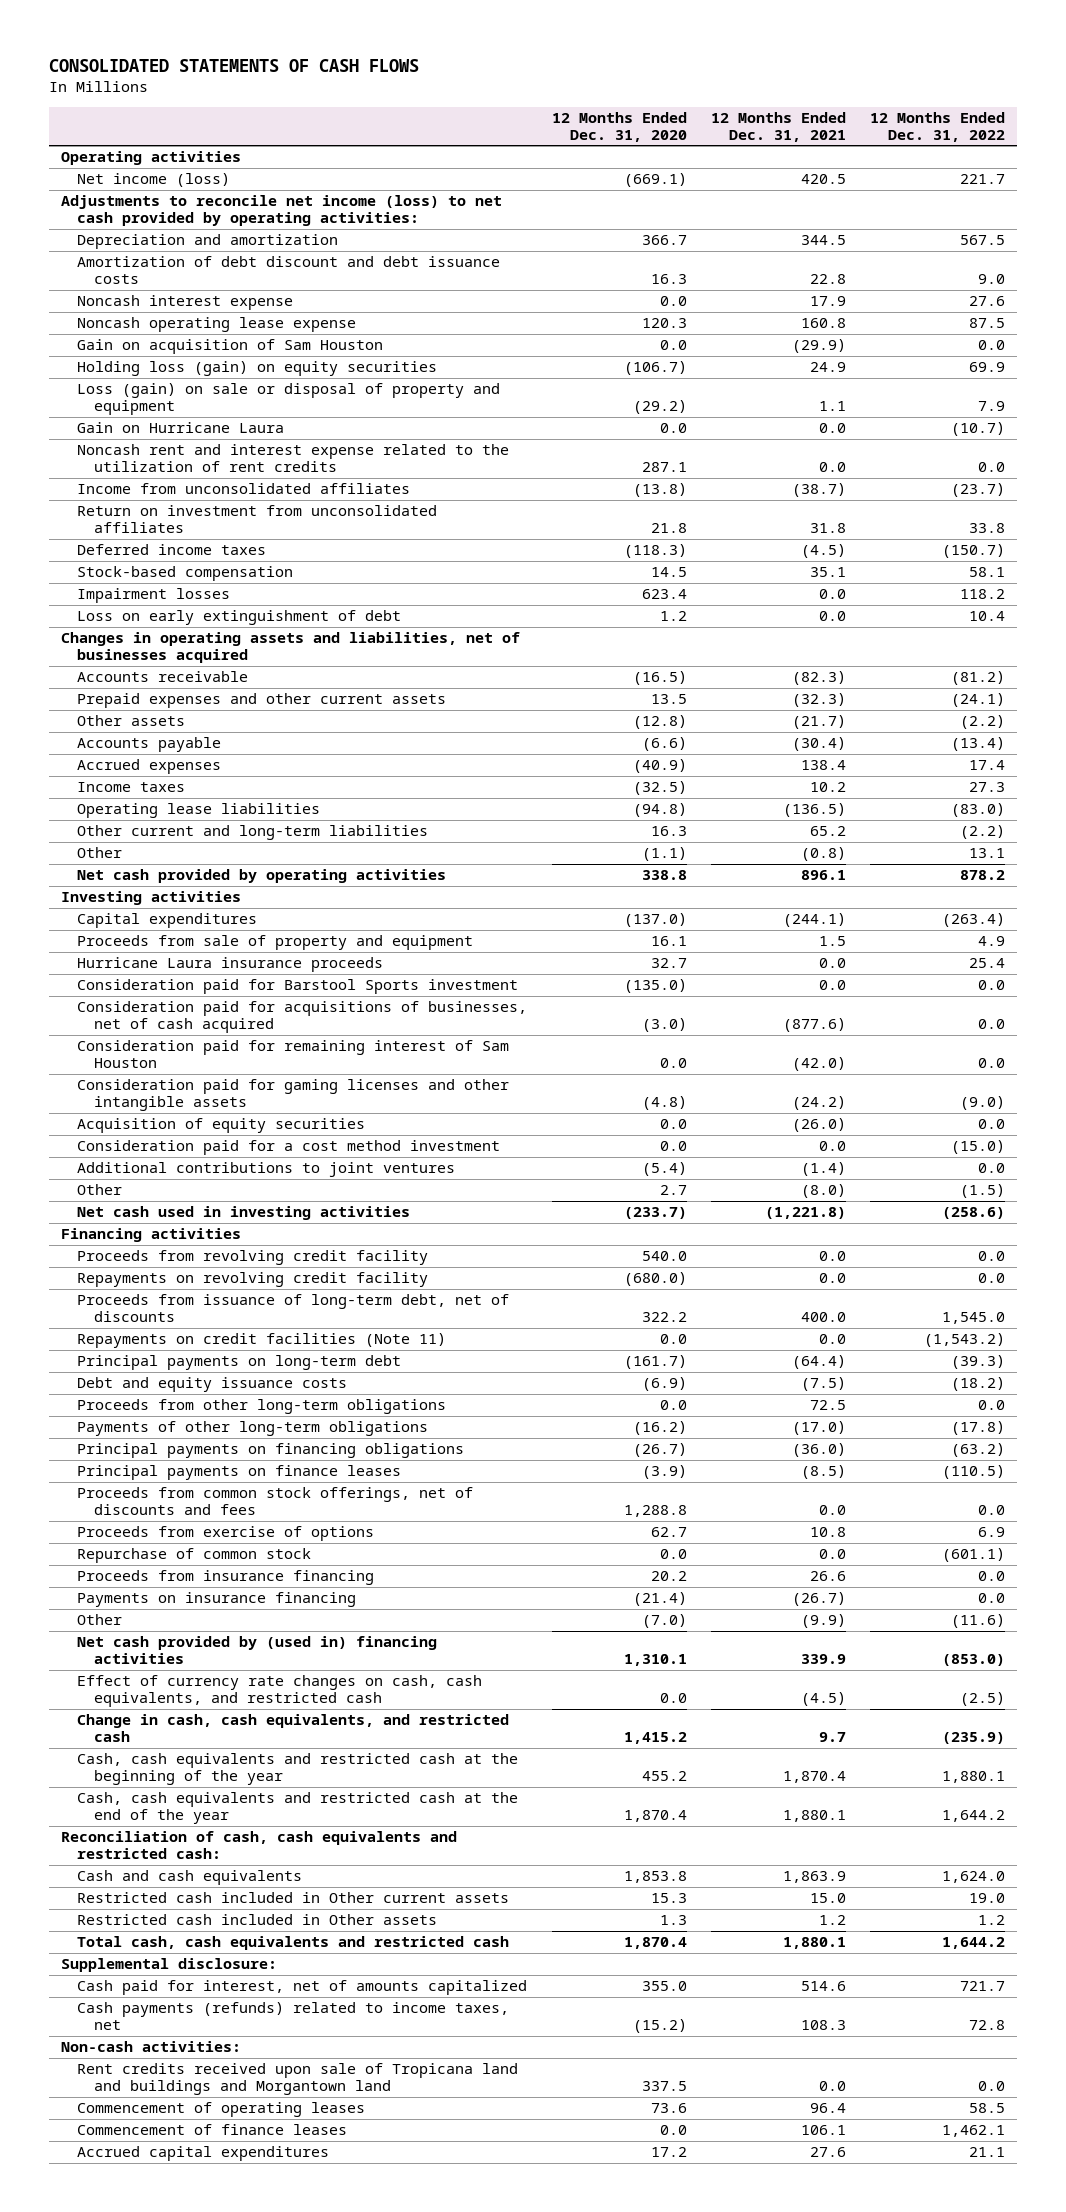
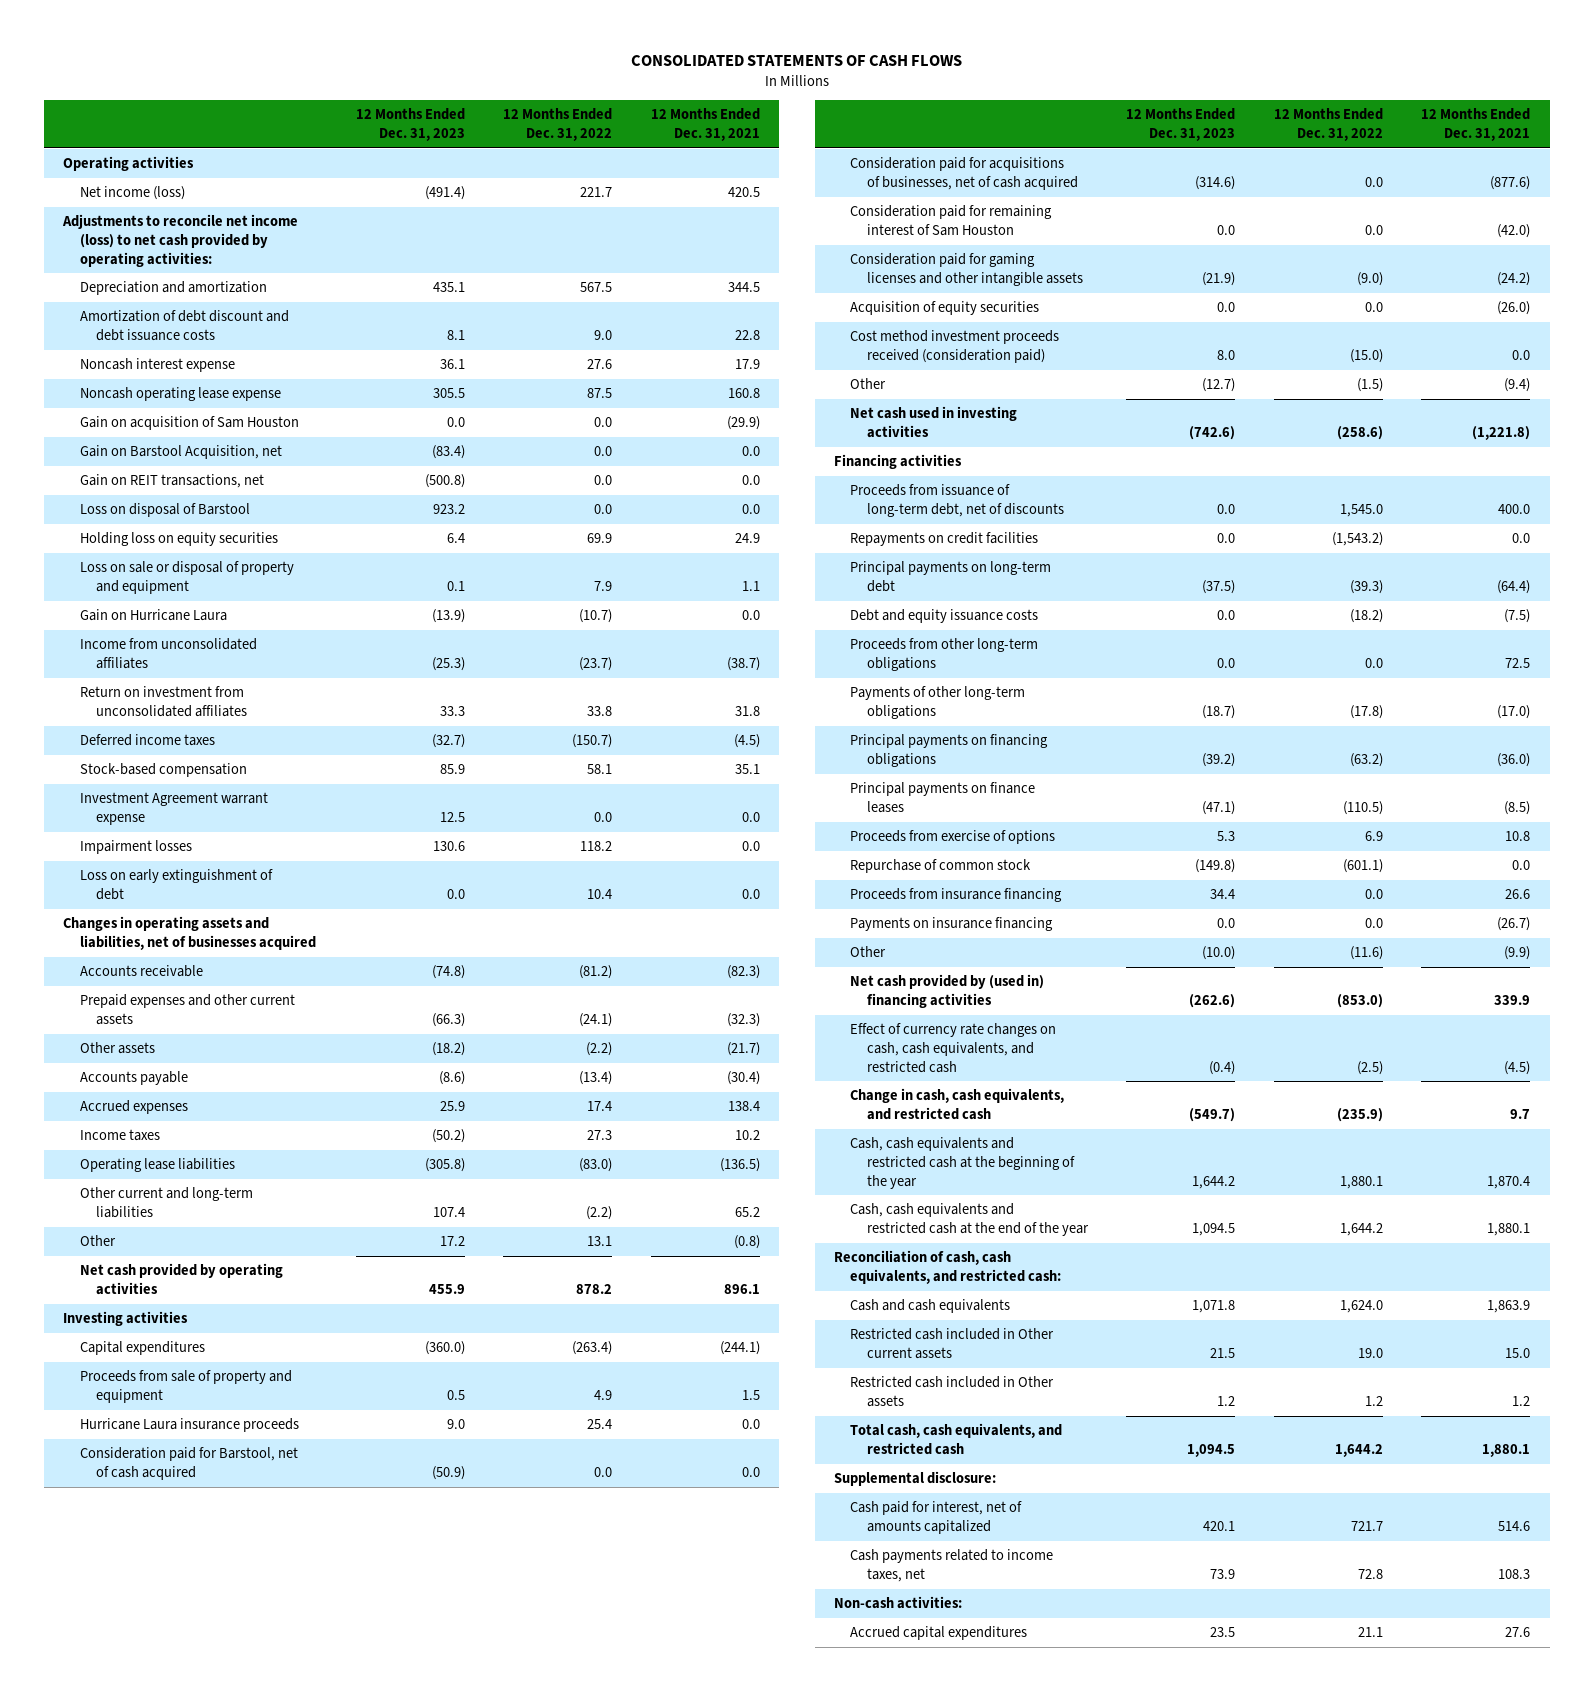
[551,111,687,142] 12 Months Ended Dec. 31, 2020 -> none
none -> [355,108,465,142] 12 Months Ended Dec. 31, 2023
none -> [79,445,282,460] Gain on Barstool Acquisition, net
none -> [79,474,264,489] Gain on REIT transactions, net
none -> [79,503,250,518] Loss on disposal of Barstool
[77,361,438,377] Holding loss (gain) on equity securities -> [79,532,278,547] Holding loss on equity securities
[77,383,501,416] Loss (gain) on sale or disposal of property and equipment -> [79,561,294,594] Loss on sale or disposal of property and equipment
[77,444,510,473] Noncash rent and interest expense related to the utilization of rent credits -> none
none -> [79,792,268,825] Investment Agreement warrant expense
[77,979,519,995] Consideration paid for Barstool Sports investment -> none
none -> [79,1447,298,1480] Consideration paid for Barstool, net of cash acquired
[77,1162,456,1178] Additional contributions to joint ventures -> none
[77,1140,501,1156] Consideration paid for a cost method investment -> [850,330,1060,363] Cost method investment proceeds received (consideration paid)
[800,1184,846,1199] (8.0) -> [1504,378,1531,393] (9.4)
[77,1250,429,1266] Proceeds from revolving credit facility -> none
[77,1272,429,1288] Repayments on revolving credit facility -> none
[77,1333,447,1349] Repayments on credit facilities (Note 11) -> [850,532,1039,547] Repayments on credit facilities
[77,1487,474,1516] Proceeds from common stock offerings, net of discounts and fees -> none
[60,1831,457,1860] Reconciliation of cash, cash equivalents and restricted cash: -> [833,1250,1062,1284] Reconciliation of cash, cash equivalents, and restricted cash:
[77,1936,510,1951] Total cash, cash equivalents and restricted cash -> [850,1423,1063,1455] Total cash, cash equivalents, and restricted cash
[77,2002,510,2031] Cash payments (refunds) related to income taxes, net -> [850,1549,1054,1582] Cash payments related to income taxes, net
[77,2063,519,2096] Rent credits received upon sale of Tropicana land and buildings and Morgantown land -> none
[77,2102,366,2118] Commencement of operating leases -> none
[77,2124,348,2136] Commencement of finance leases -> none

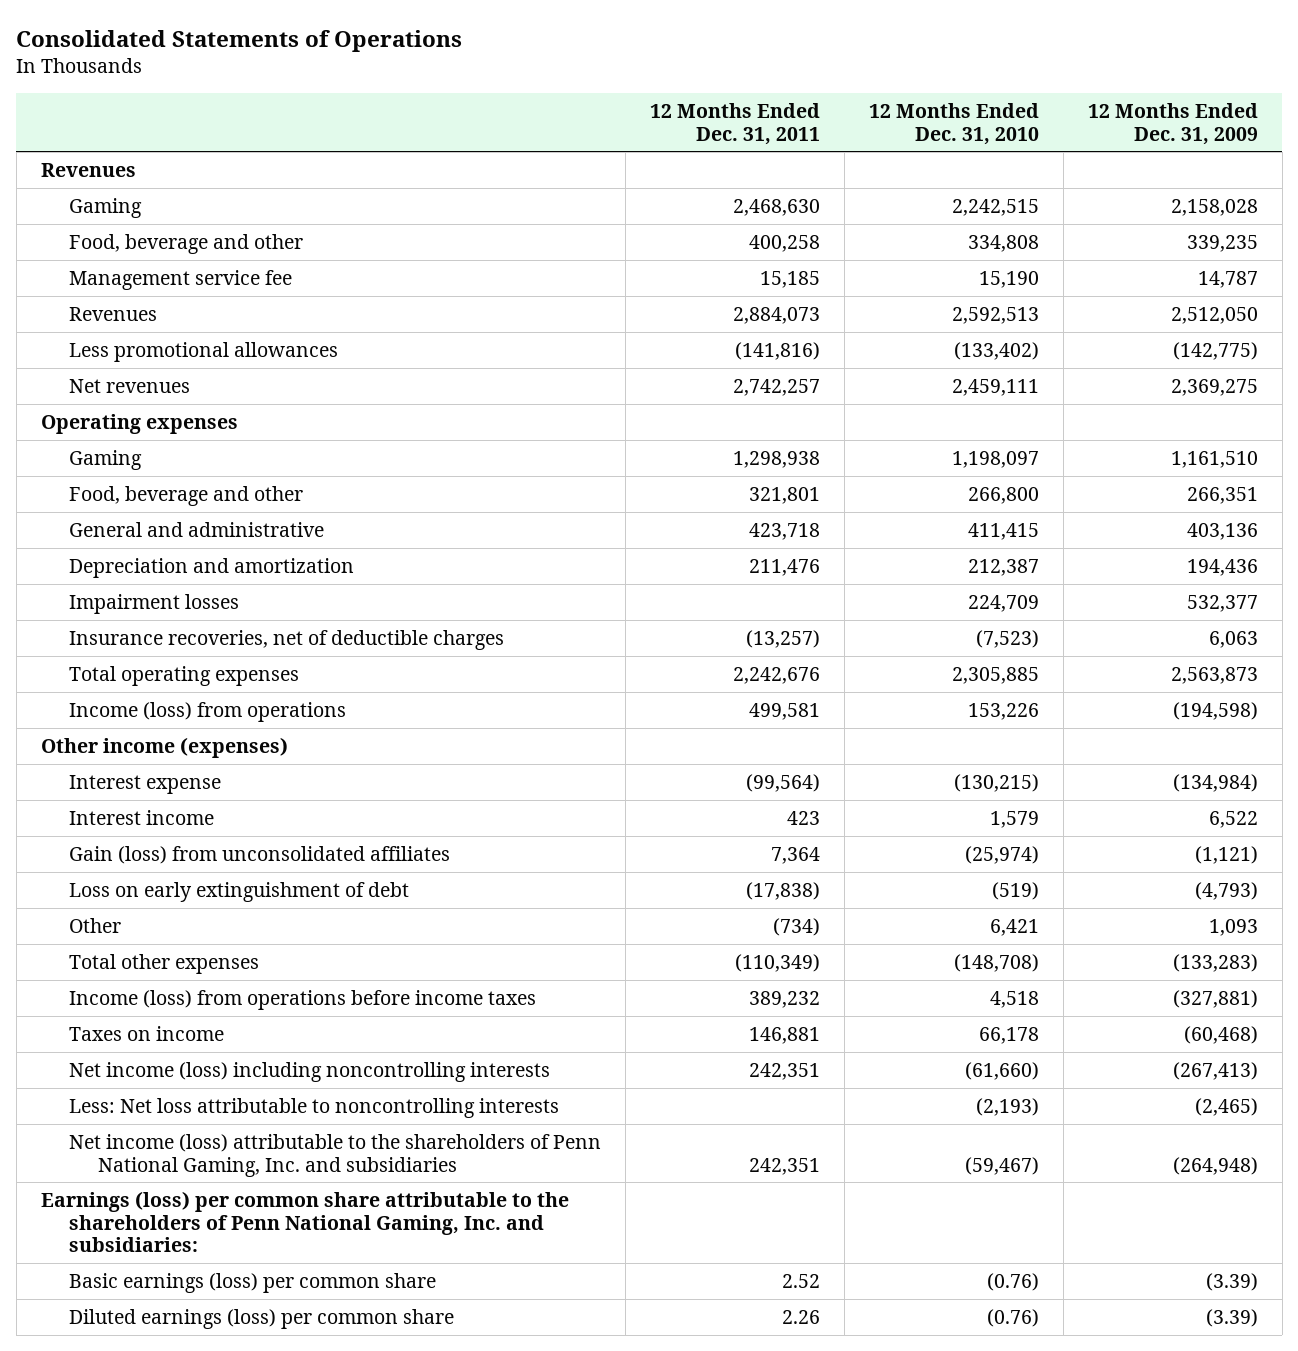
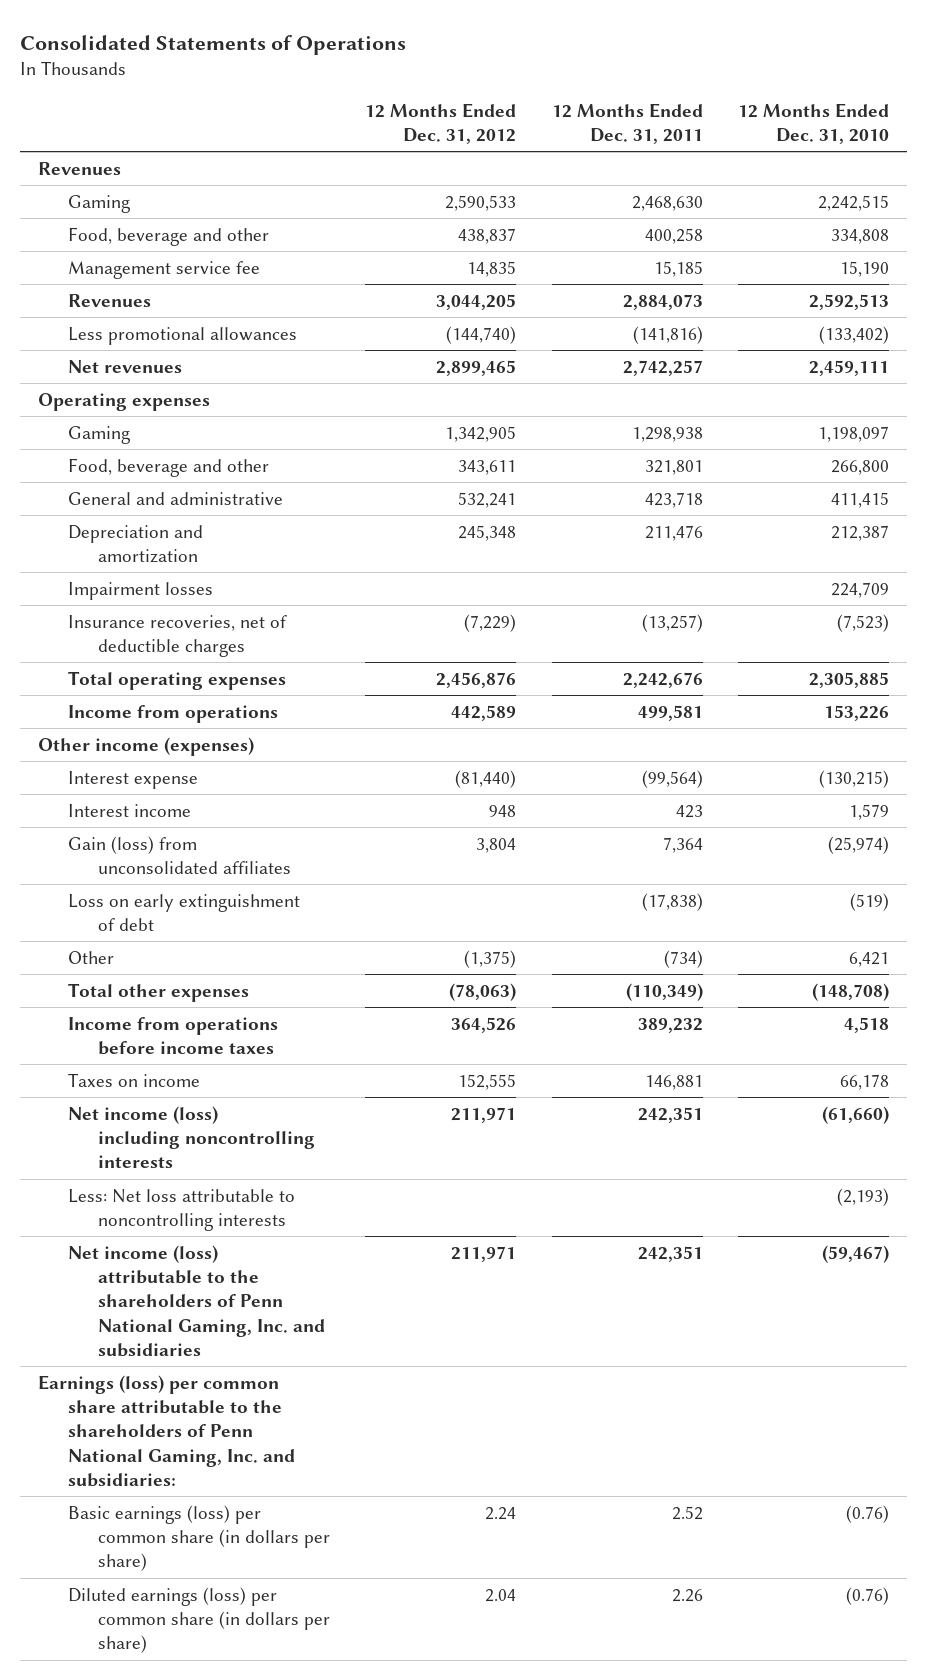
[1087,103,1258,145] 12 Months Ended Dec. 31, 2009 -> none
none -> [365,102,517,144] 12 Months Ended Dec. 31, 2012
[69,701,347,722] Income (loss) from operations -> [68,704,279,723] Income from operations
[69,989,537,1010] Income (loss) from operations before income taxes -> [68,1016,279,1055] Income from operations before income taxes
[69,1272,437,1293] Basic earnings (loss) per common share -> [68,1504,331,1572] Basic earnings (loss) per common share (in dollars per share)
[69,1308,455,1329] Diluted earnings (loss) per common share -> [68,1586,331,1654] Diluted earnings (loss) per common share (in dollars per share)

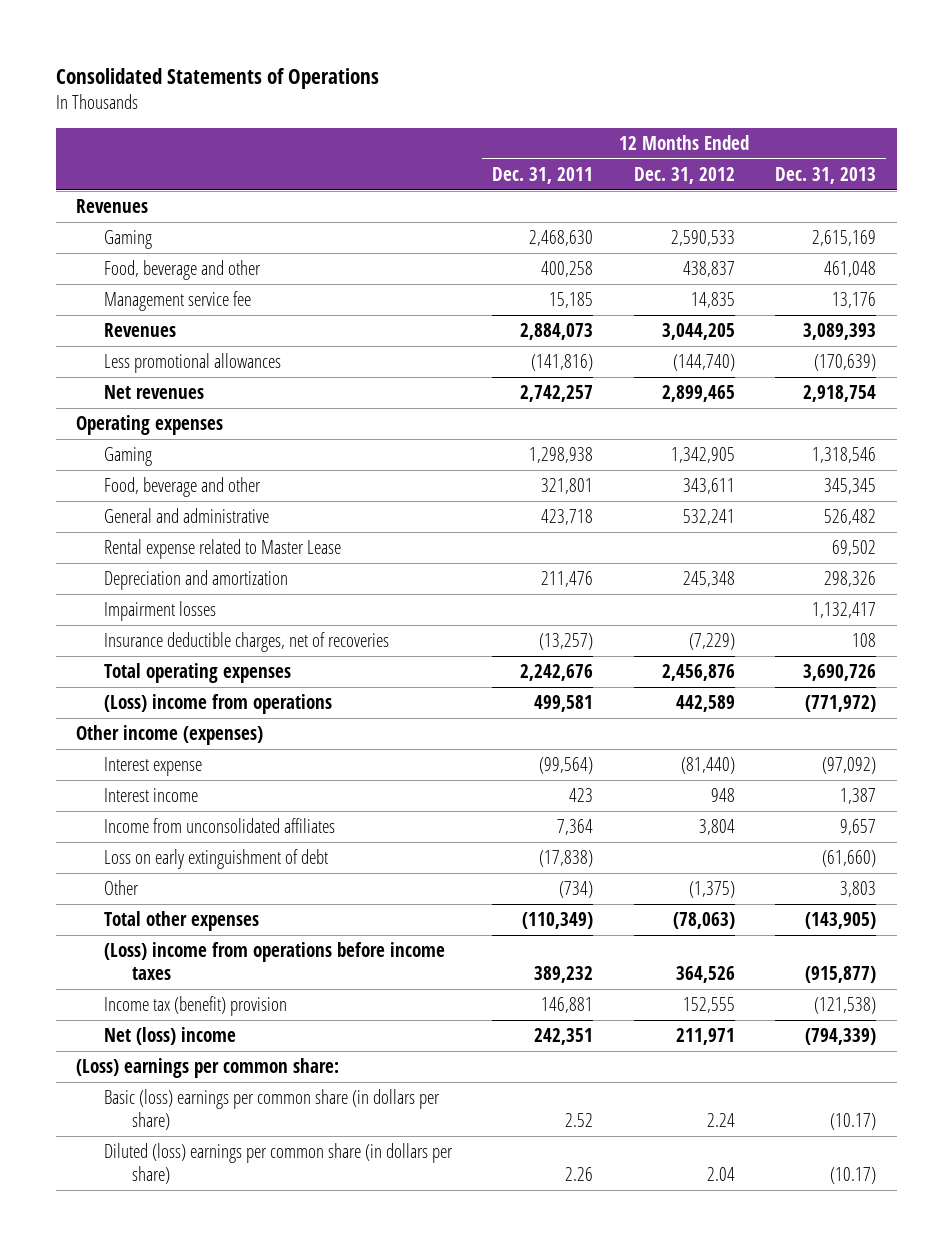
[738,102,890,144] 12 Months Ended Dec. 31, 2010 -> none
none -> [775,166,877,184] Dec. 31, 2013
none -> [104,539,342,560] Rental expense related to Master Lease
[68,614,288,657] Insurance recoveries, net of deductible charges -> [104,632,390,653] Insurance deductible charges, net of recoveries
[68,704,279,723] Income from operations -> [104,694,333,715] (Loss) income from operations
[68,835,292,874] Gain (loss) from unconsolidated affiliates -> [104,818,336,834] Income from unconsolidated affiliates
[68,1105,316,1169] Net income (loss) including noncontrolling interests -> none
[68,1188,296,1231] Less: Net loss attributable to noncontrolling interests -> none
[68,1016,279,1055] Income from operations before income taxes -> [104,942,446,981] (Loss) income from operations before income taxes
[68,1072,201,1087] Taxes on income -> [104,996,288,1017] Income tax (benefit) provision
[68,1244,326,1358] Net income (loss) attributable to the shareholders of Penn National Gaming, Inc. and subsidiaries -> [104,1027,237,1046] Net (loss) income
[38,1374,296,1488] Earnings (loss) per common share attributable to the shareholders of Penn National Gaming, Inc. and subsidiaries: -> [75,1058,339,1079] (Loss) earnings per common share:
[68,1504,331,1572] Basic earnings (loss) per common share (in dollars per share) -> [104,1089,441,1131] Basic (loss) earnings per common share (in dollars per share)
[68,1586,331,1654] Diluted earnings (loss) per common share (in dollars per share) -> [104,1143,454,1185] Diluted (loss) earnings per common share (in dollars per share)

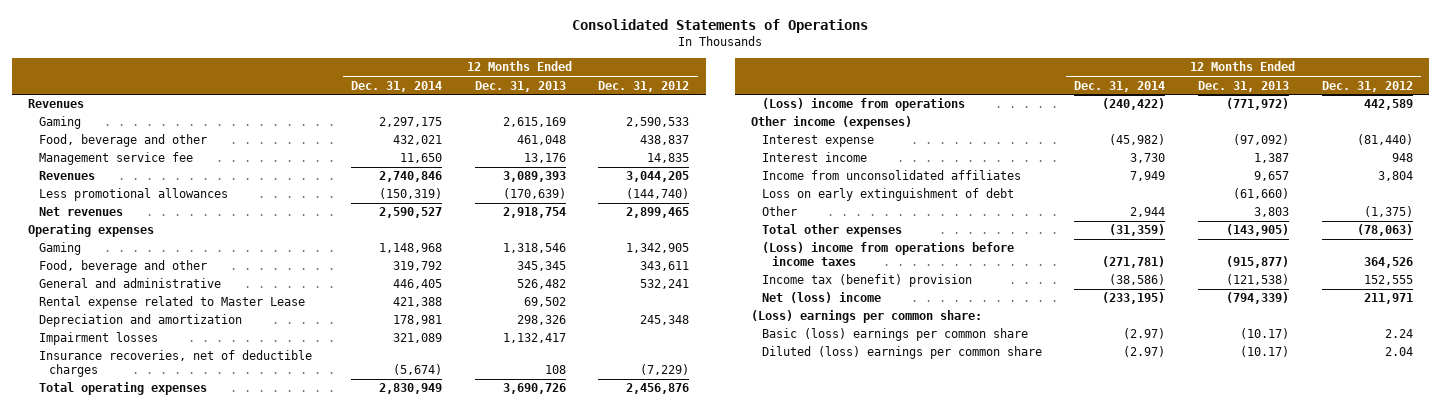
[492,166,594,184] Dec. 31, 2011 -> none
none -> [351,80,443,92] Dec. 31, 2014
[104,632,390,653] Insurance deductible charges, net of recoveries -> [38,350,312,377] Insurance recoveries, net of deductible charges
[104,1089,441,1131] Basic (loss) earnings per common share (in dollars per share) -> [761,328,1028,342] Basic (loss) earnings per common share
[104,1143,454,1185] Diluted (loss) earnings per common share (in dollars per share) -> [761,346,1042,360] Diluted (loss) earnings per common share

